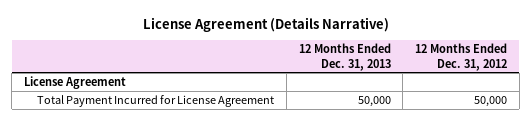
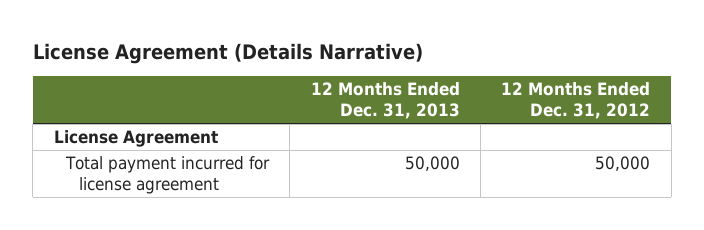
[37,94,275,107] Total Payment Incurred for License Agreement -> [65,156,271,195] Total payment incurred for license agreement

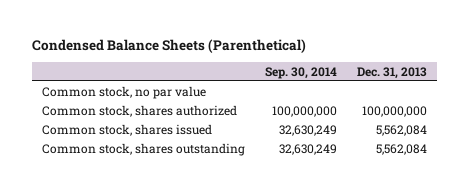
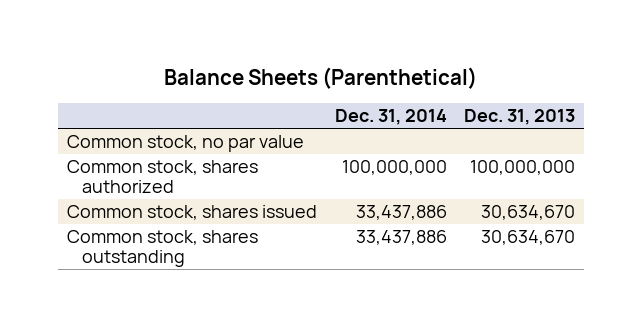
[31,39,306,54] Condensed Balance Sheets (Parenthetical) -> [164,67,478,90] Balance Sheets (Parenthetical)
[265,66,338,79] Sep. 30, 2014 -> none
none -> [334,109,447,126] Dec. 31, 2014
[376,124,428,136] 5,562,084 -> [481,204,576,220] 30,634,670
[376,143,428,155] 5,562,084 -> [481,229,576,245] 30,634,670

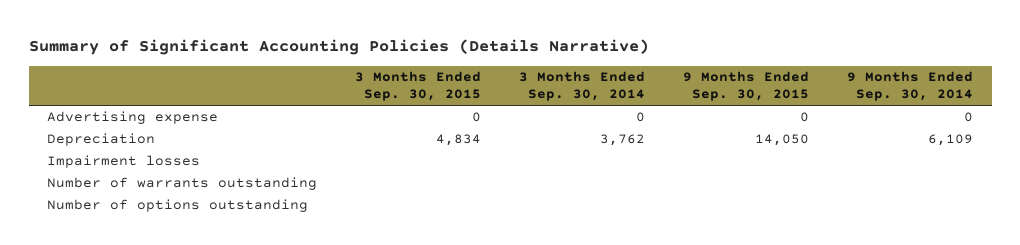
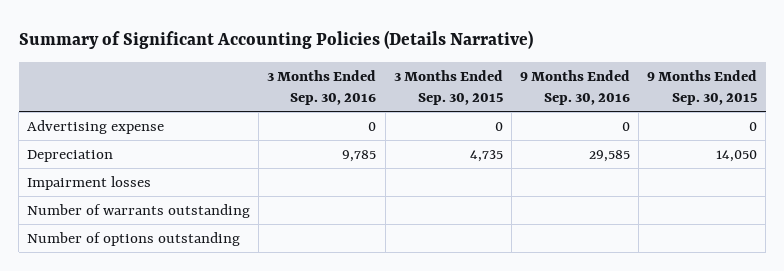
[519,71,646,102] 3 Months Ended Sep. 30, 2014 -> none
[847,71,974,102] 9 Months Ended Sep. 30, 2014 -> none
none -> [267,69,377,106] 3 Months Ended Sep. 30, 2016
none -> [519,69,630,106] 9 Months Ended Sep. 30, 2016
[436,134,482,147] 4,834 -> [469,149,503,162] 4,735

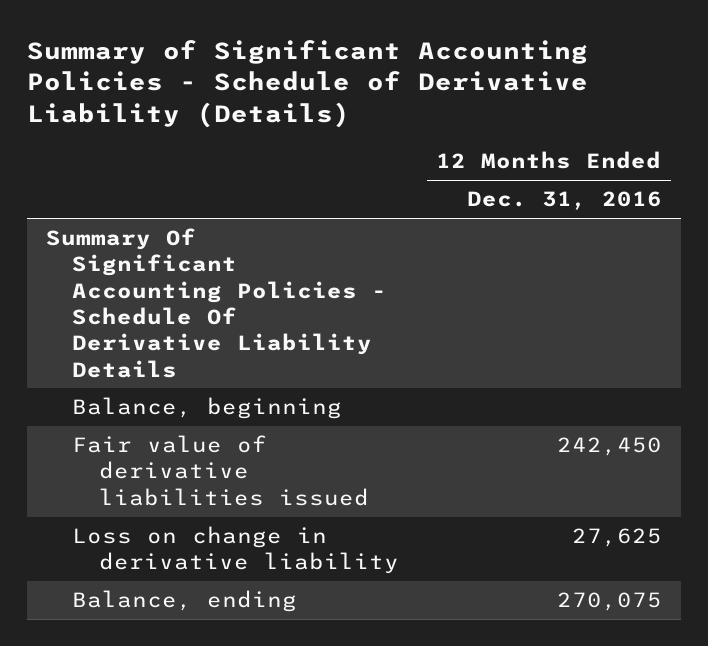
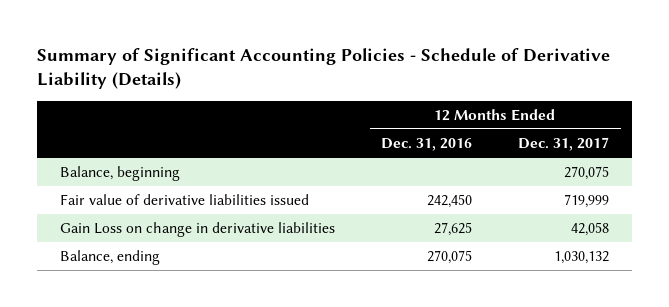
none -> [518,137,610,152] Dec. 31, 2017
[45,228,388,378] Summary Of Significant Accounting Policies - Schedule Of Derivative Liability Details -> none
[72,526,400,575] Loss on change in derivative liability -> [60,222,336,238] Gain Loss on change in derivative liabilities

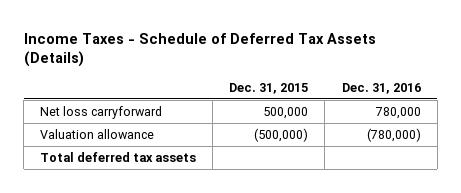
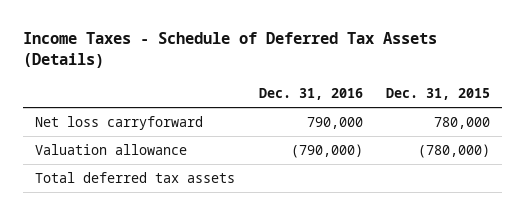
[263,107,309,120] 500,000 -> [434,116,491,129] 780,000
[374,107,421,120] 780,000 -> [306,116,363,129] 790,000
[254,128,309,143] (500,000) -> [418,143,491,158] (780,000)
[366,128,421,143] (780,000) -> [290,143,363,158] (790,000)

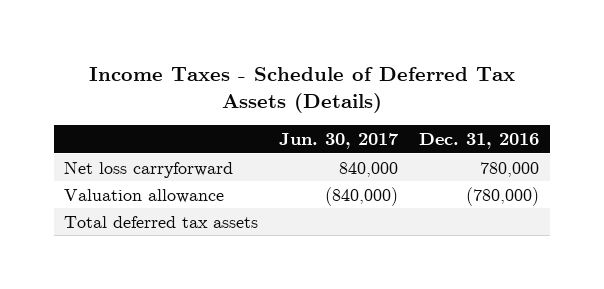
[386,88,491,101] Dec. 31, 2015 -> none
none -> [279,133,400,150] Jun. 30, 2017
[306,116,363,129] 790,000 -> [480,161,540,177] 780,000
[290,143,363,158] (790,000) -> [466,186,540,206] (780,000)

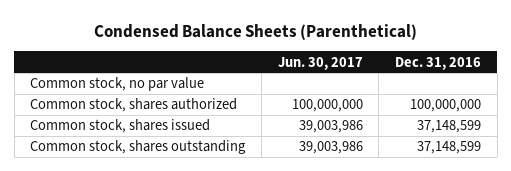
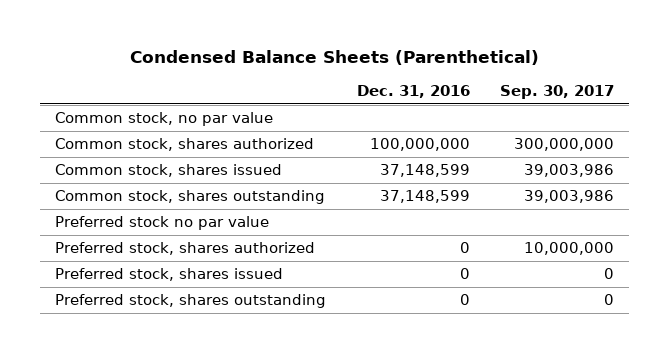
[277,56,363,70] Jun. 30, 2017 -> none
none -> [499,85,614,100] Sep. 30, 2017
none -> [55,216,270,231] Preferred stock no par value
none -> [55,242,316,256] Preferred stock, shares authorized
none -> [55,268,284,282] Preferred stock, shares issued
none -> [55,294,327,309] Preferred stock, shares outstanding

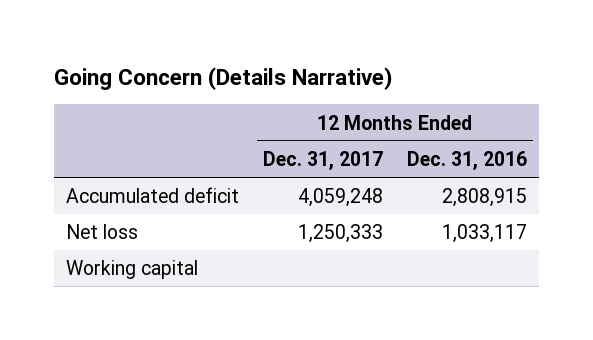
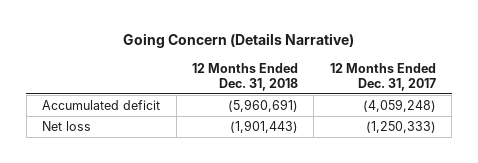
[406,151,527,172] Dec. 31, 2016 -> none
none -> [192,62,299,91] 12 Months Ended Dec. 31, 2018
[66,260,199,280] Working capital -> none
[297,188,383,208] 4,059,248 -> [362,99,436,113] (4,059,248)
[297,224,383,244] 1,250,333 -> [365,121,436,134] (1,250,333)

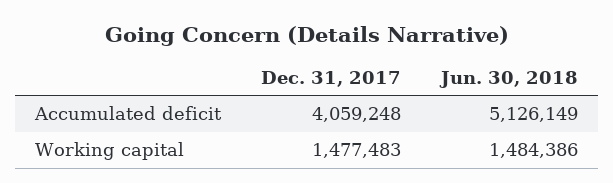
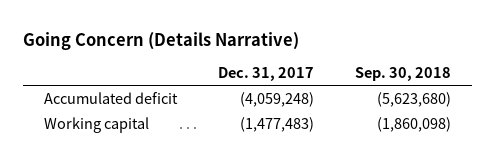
[439,71,579,89] Jun. 30, 2018 -> none
none -> [355,66,452,81] Sep. 30, 2018
[312,107,402,123] 4,059,248 -> [240,91,315,107] (4,059,248)
[312,143,402,159] 1,477,483 -> [240,116,315,132] (1,477,483)

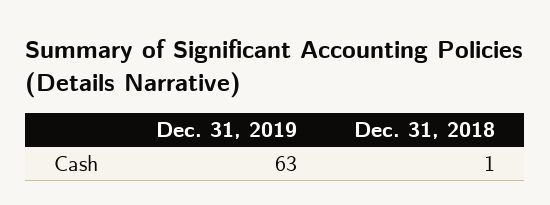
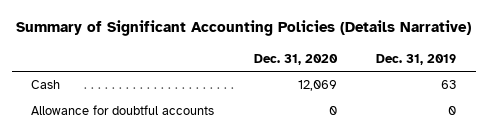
[354,121,496,139] Dec. 31, 2018 -> none
none -> [253,53,338,65] Dec. 31, 2020
none -> [31,105,215,116] Allowance for doubtful accounts

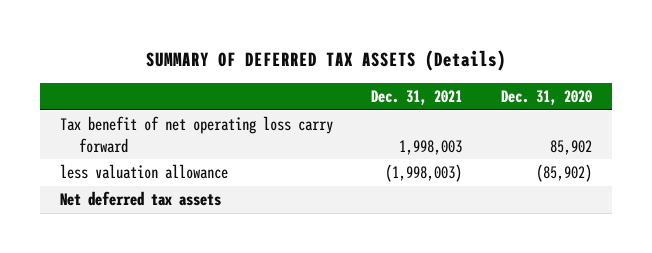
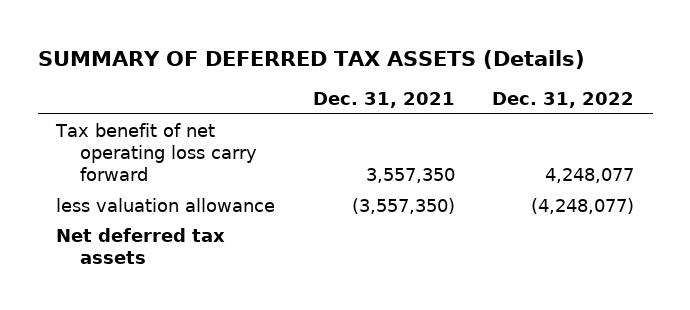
[501,90,593,106] Dec. 31, 2020 -> none
none -> [492,92,635,109] Dec. 31, 2022
[399,139,463,155] 1,998,003 -> [365,168,455,184] 3,557,350
[385,164,463,183] (1,998,003) -> [351,197,455,214] (3,557,350)

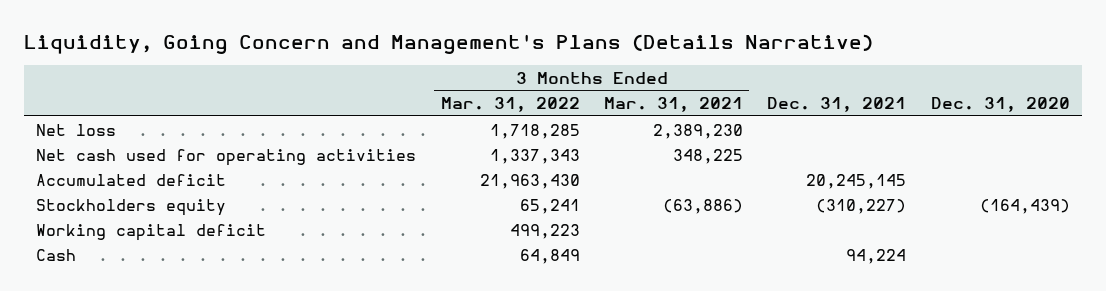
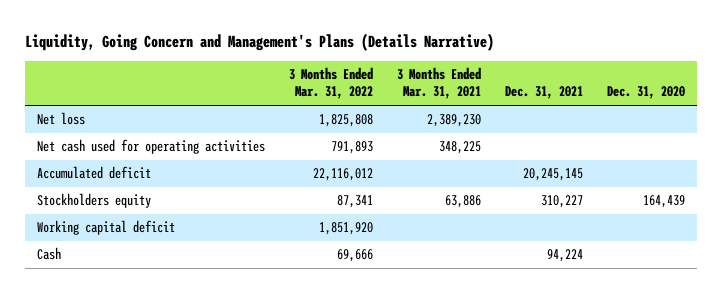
[489,123,580,139] 1,718,285 -> [319,114,374,128] 1,825,808
[489,148,580,164] 1,337,343 -> [331,141,374,155] 791,893
[479,173,580,189] 21,963,430 -> [313,168,374,182] 22,116,012
[519,198,580,214] 65,241 -> [337,195,374,209] 87,341
[662,198,743,214] (63,886) -> [445,195,482,209] 63,886
[816,198,907,214] (310,227) -> [540,195,583,209] 310,227
[979,198,1070,214] (164,439) -> [642,195,685,209] 164,439
[509,223,580,239] 499,223 -> [319,222,374,236] 1,851,920
[519,248,580,264] 64,849 -> [337,249,374,263] 69,666

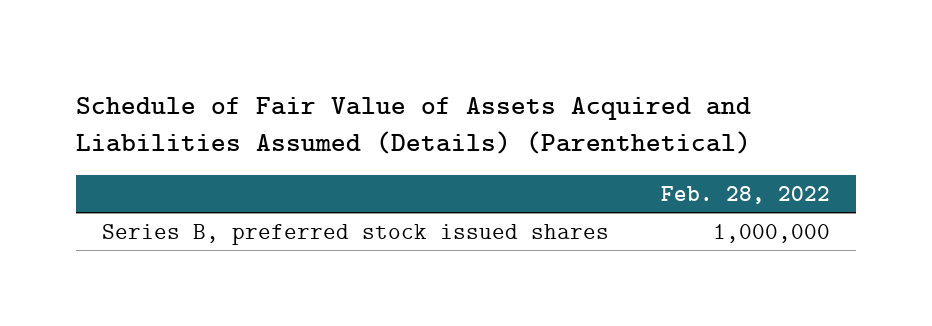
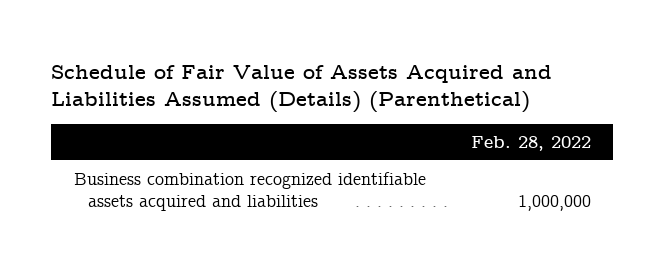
[102,223,610,245] Series B, preferred stock issued shares -> [73,172,426,211] Business combination recognized identifiable assets acquired and liabilities

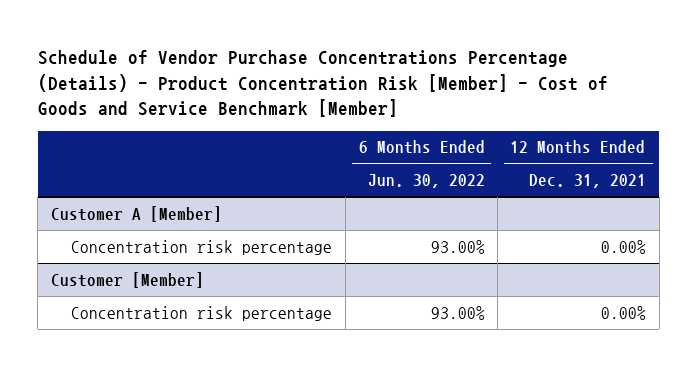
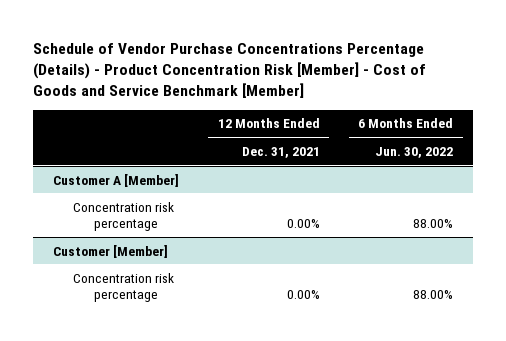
[430,239,485,254] 93.00% -> [413,219,454,229] 88.00%
[430,305,485,320] 93.00% -> [413,290,454,300] 88.00%

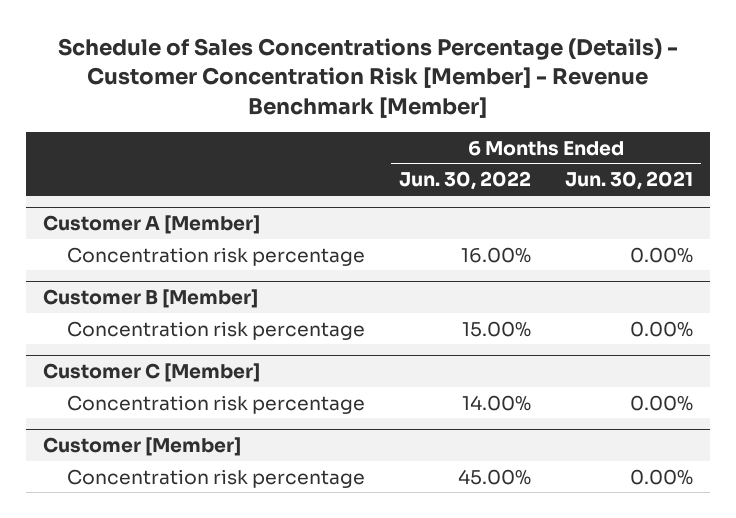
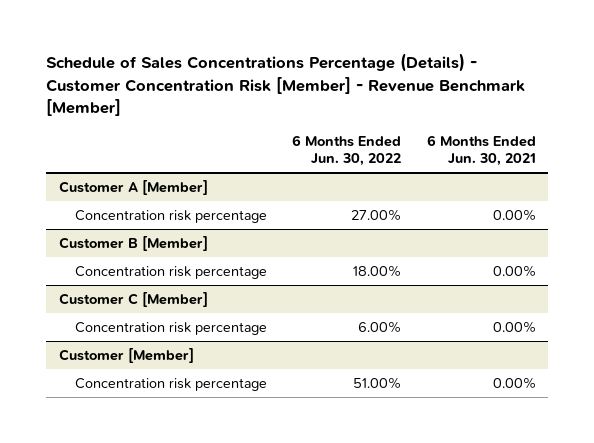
[461,246,532,263] 16.00% -> [351,208,402,221] 27.00%
[462,320,532,337] 15.00% -> [353,264,402,277] 18.00%
[462,394,532,411] 14.00% -> [358,320,402,333] 6.00%
[458,468,532,485] 45.00% -> [353,376,402,389] 51.00%

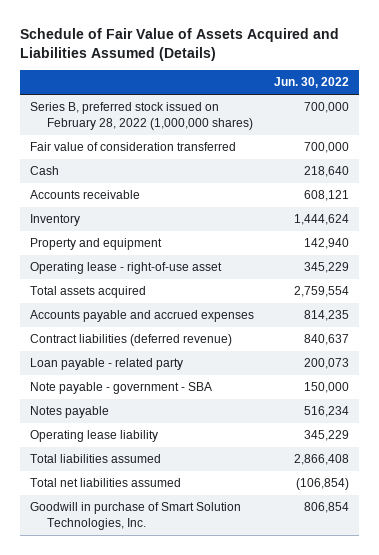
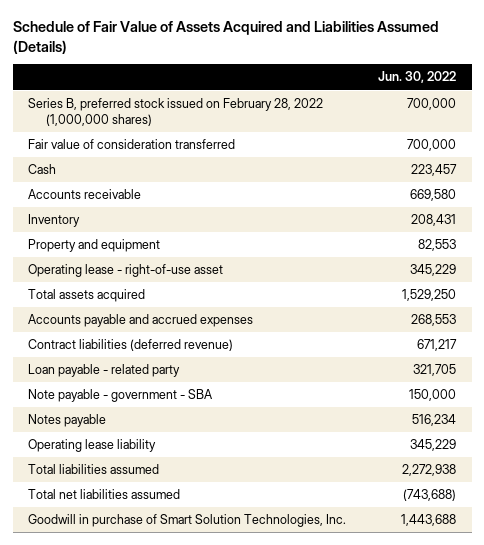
[303,166,349,178] 218,640 -> [410,164,457,177] 223,457
[303,190,349,202] 608,121 -> [409,189,456,202] 669,580
[293,214,349,226] 1,444,624 -> [410,214,456,227] 208,431
[303,238,349,250] 142,940 -> [417,239,456,252] 82,553
[293,286,349,298] 2,759,554 -> [401,289,456,302] 1,529,250
[303,310,349,322] 814,235 -> [410,314,456,327] 268,553
[303,334,349,346] 840,637 -> [416,339,457,352] 671,217
[303,358,349,370] 200,073 -> [412,364,456,377] 321,705
[293,454,349,466] 2,866,408 -> [401,464,456,477] 2,272,938
[295,478,349,491] (106,854) -> [402,489,456,502] (743,688)
[303,502,349,514] 806,854 -> [400,514,456,527] 1,443,688

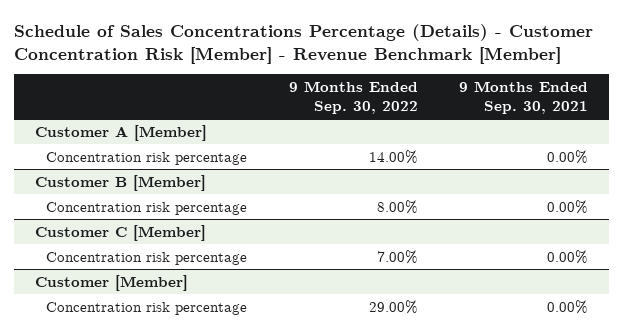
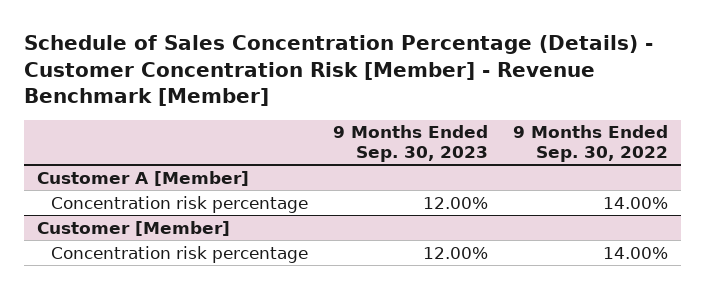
[13,23,593,64] Schedule of Sales Concentrations Percentage (Details) - Customer Concentration Risk [Member] - Revenue Benchmark [Member] -> [24,35,654,106] Schedule of Sales Concentration Percentage (Details) - Customer Concentration Risk [Member] - Revenue Benchmark [Member]
[459,81,589,114] 9 Months Ended Sep. 30, 2021 -> none
none -> [333,125,489,162] 9 Months Ended Sep. 30, 2023
[34,174,206,191] Customer B [Member] -> none
[45,201,247,215] Concentration risk percentage -> none
[34,224,206,241] Customer C [Member] -> none
[45,251,247,265] Concentration risk percentage -> none
[368,299,418,314] 29.00% -> [603,246,669,259] 14.00%

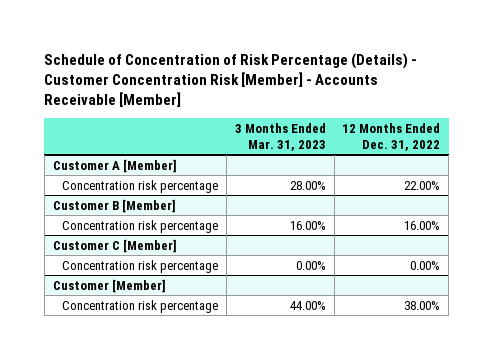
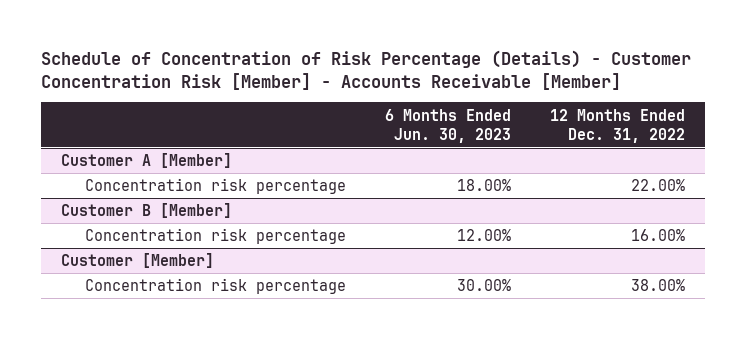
[234,122,326,151] 3 Months Ended Mar. 31, 2023 -> none
none -> [384,108,511,143] 6 Months Ended Jun. 30, 2023
[52,238,177,253] Customer C [Member] -> none
[62,259,219,273] Concentration risk percentage -> none

